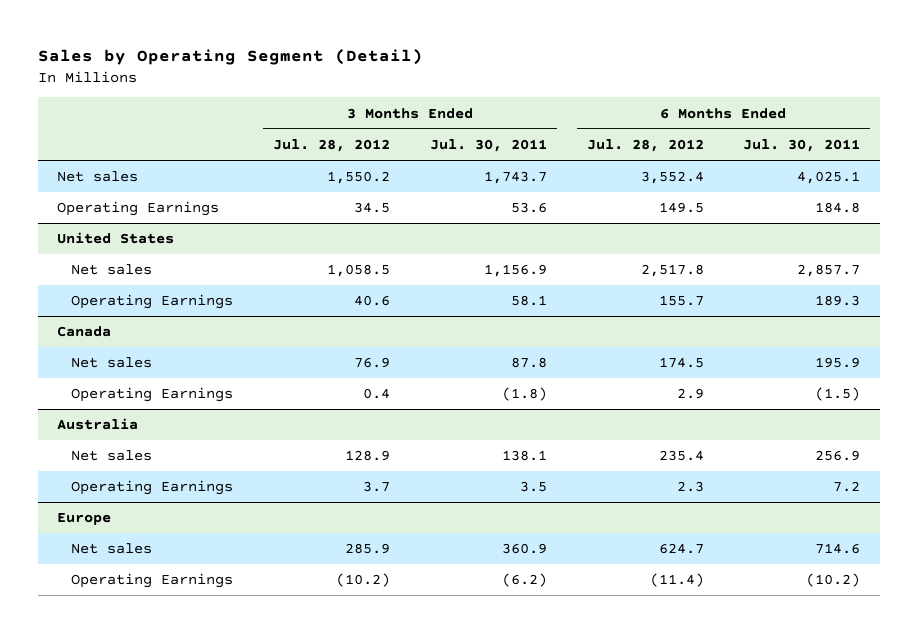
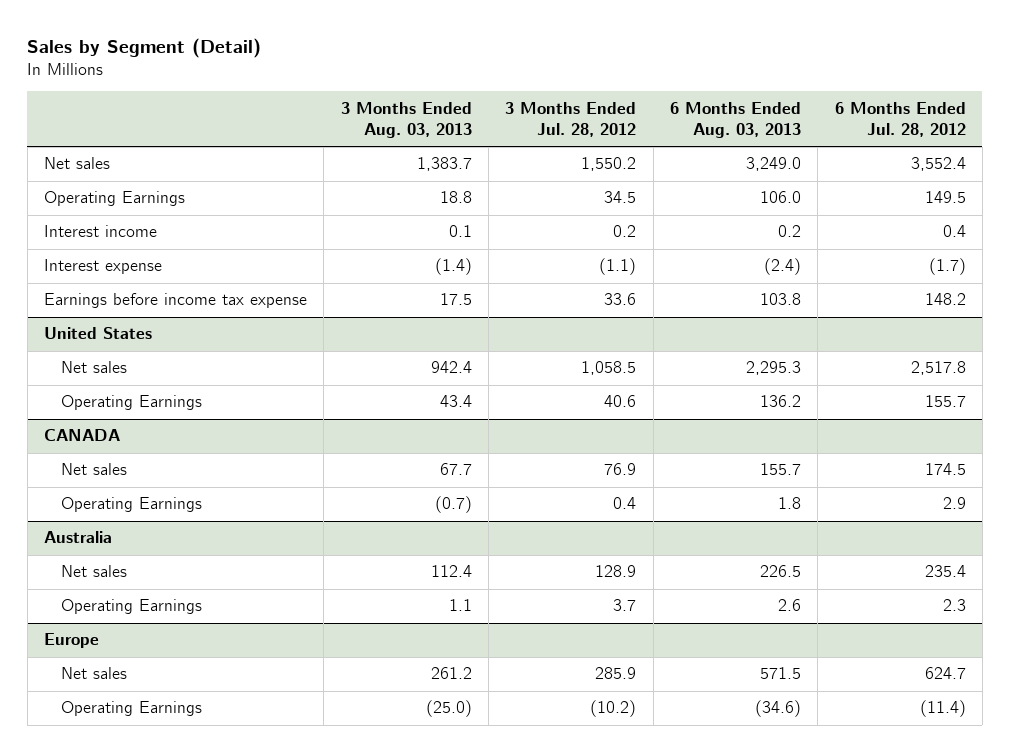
[37,49,423,66] Sales by Operating Segment (Detail) -> [27,37,262,58] Sales by Segment (Detail)
[429,138,547,152] Jul. 30, 2011 -> none
[743,138,861,152] Jul. 30, 2011 -> none
none -> [340,101,472,139] 3 Months Ended Aug. 03, 2013
none -> [669,101,801,139] 6 Months Ended Aug. 03, 2013
none -> [43,225,157,238] Interest income
none -> [43,259,162,275] Interest expense
none -> [43,293,307,309] Earnings before income tax expense
[57,326,112,338] Canada -> [43,429,120,442] CANADA

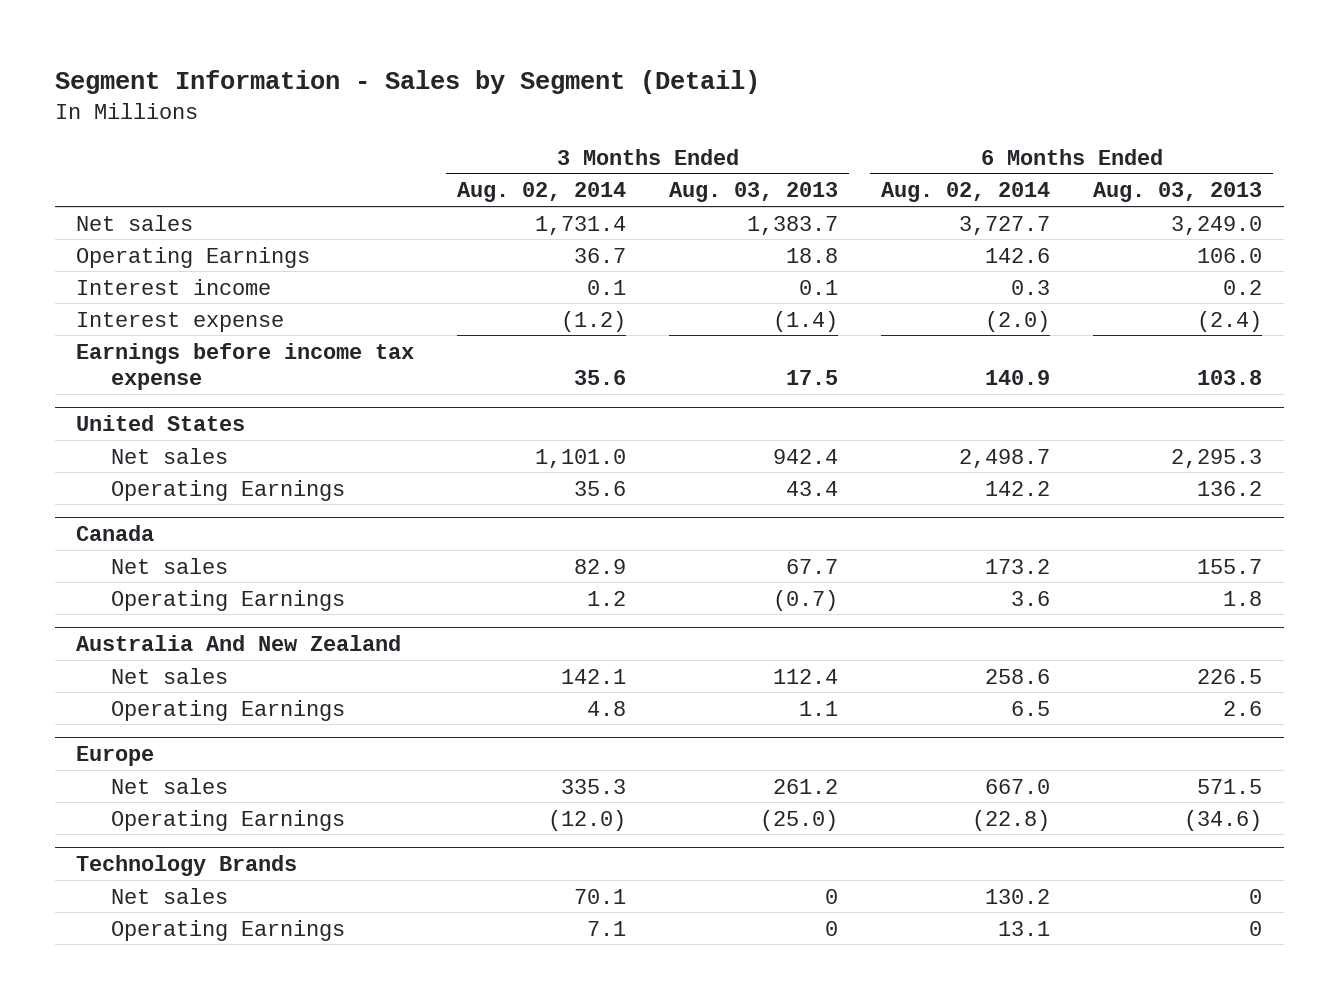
[27,37,262,58] Sales by Segment (Detail) -> [54,70,760,95] Segment Information - Sales by Segment (Detail)
[505,101,637,138] 3 Months Ended Jul. 28, 2012 -> none
[834,101,966,138] 6 Months Ended Jul. 28, 2012 -> none
none -> [457,182,627,203] Aug. 02, 2014
none -> [881,182,1051,203] Aug. 02, 2014
[43,429,120,442] CANADA -> [76,524,155,541] Canada
[43,531,112,544] Australia -> none
none -> [76,634,402,651] Australia And New Zealand
none -> [76,854,298,876] Technology Brands
none -> [110,887,228,904] Net sales
none -> [110,919,345,941] Operating Earnings

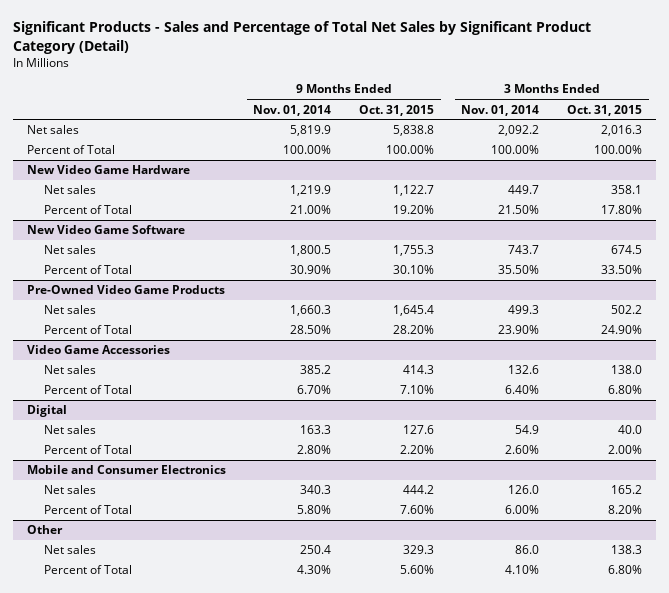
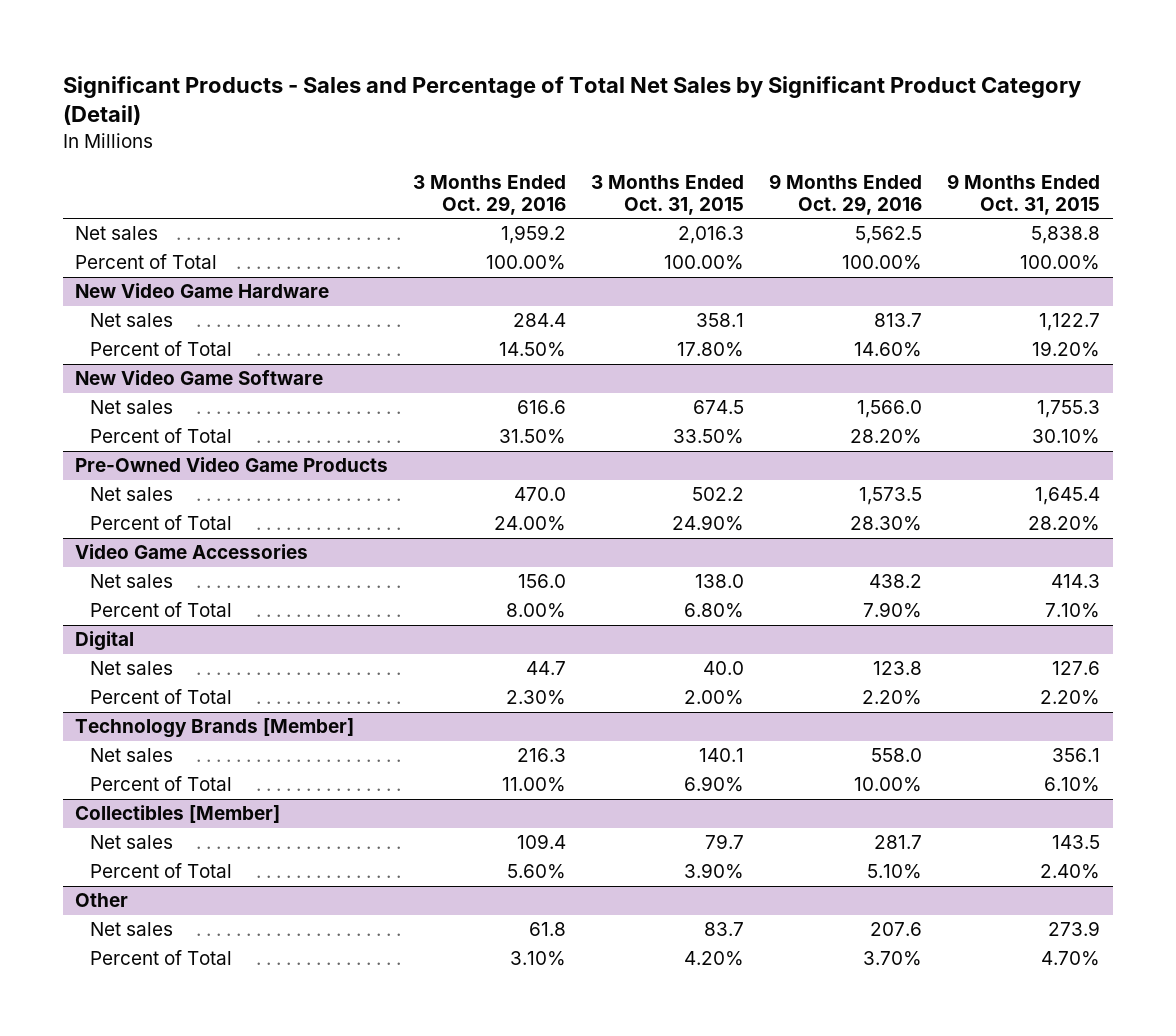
[253,104,332,116] Nov. 01, 2014 -> none
[461,104,540,116] Nov. 01, 2014 -> none
none -> [413,174,567,215] 3 Months Ended Oct. 29, 2016
none -> [769,173,923,215] 9 Months Ended Oct. 29, 2016
[26,465,226,475] Mobile and Consumer Electronics -> none
none -> [75,718,355,739] Technology Brands [Member]
[402,485,434,495] 444.2 -> [1052,748,1101,763] 356.1
[610,485,642,495] 165.2 -> [699,748,745,763] 140.1
[399,505,434,515] 7.60% -> [1044,777,1101,793] 6.10%
[607,505,642,515] 8.20% -> [684,776,745,793] 6.90%
none -> [75,805,281,824] Collectibles [Member]
none -> [89,835,173,850] Net sales
none -> [89,863,232,879] Percent of Total
[402,545,434,555] 329.3 -> [1048,921,1101,937] 273.9
[610,545,642,555] 138.3 -> [704,922,745,937] 83.7
[399,565,434,575] 5.60% -> [1041,951,1101,967] 4.70%
[607,565,642,575] 6.80% -> [684,951,745,967] 4.20%

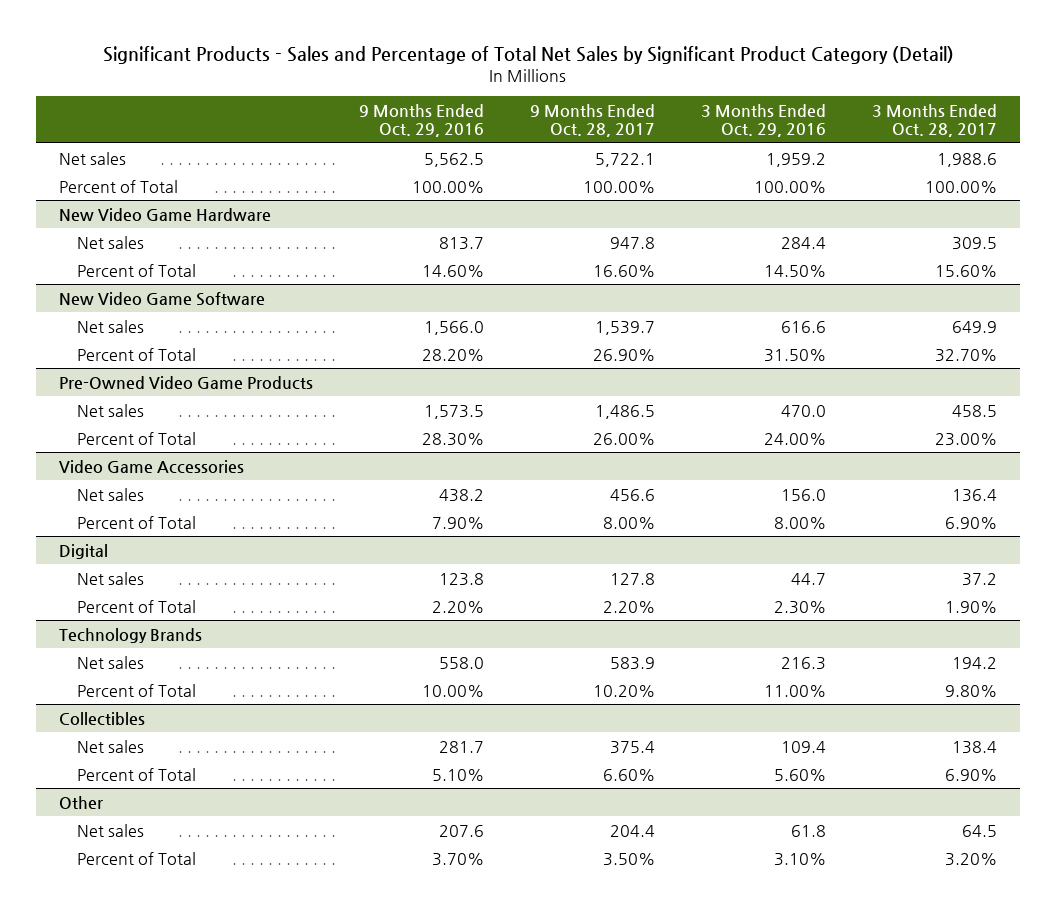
[591,174,745,215] 3 Months Ended Oct. 31, 2015 -> none
[947,173,1101,215] 9 Months Ended Oct. 31, 2015 -> none
none -> [530,103,656,137] 9 Months Ended Oct. 28, 2017
none -> [872,103,998,137] 3 Months Ended Oct. 28, 2017
[75,718,355,739] Technology Brands [Member] -> [59,627,203,643] Technology Brands
[75,805,281,824] Collectibles [Member] -> [59,711,146,726] Collectibles

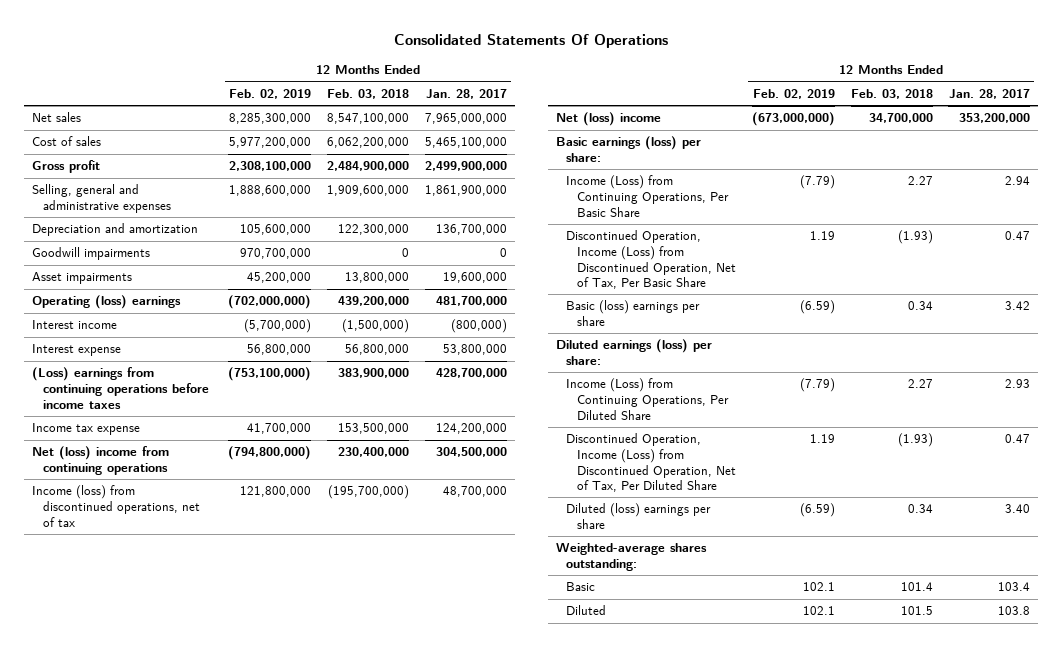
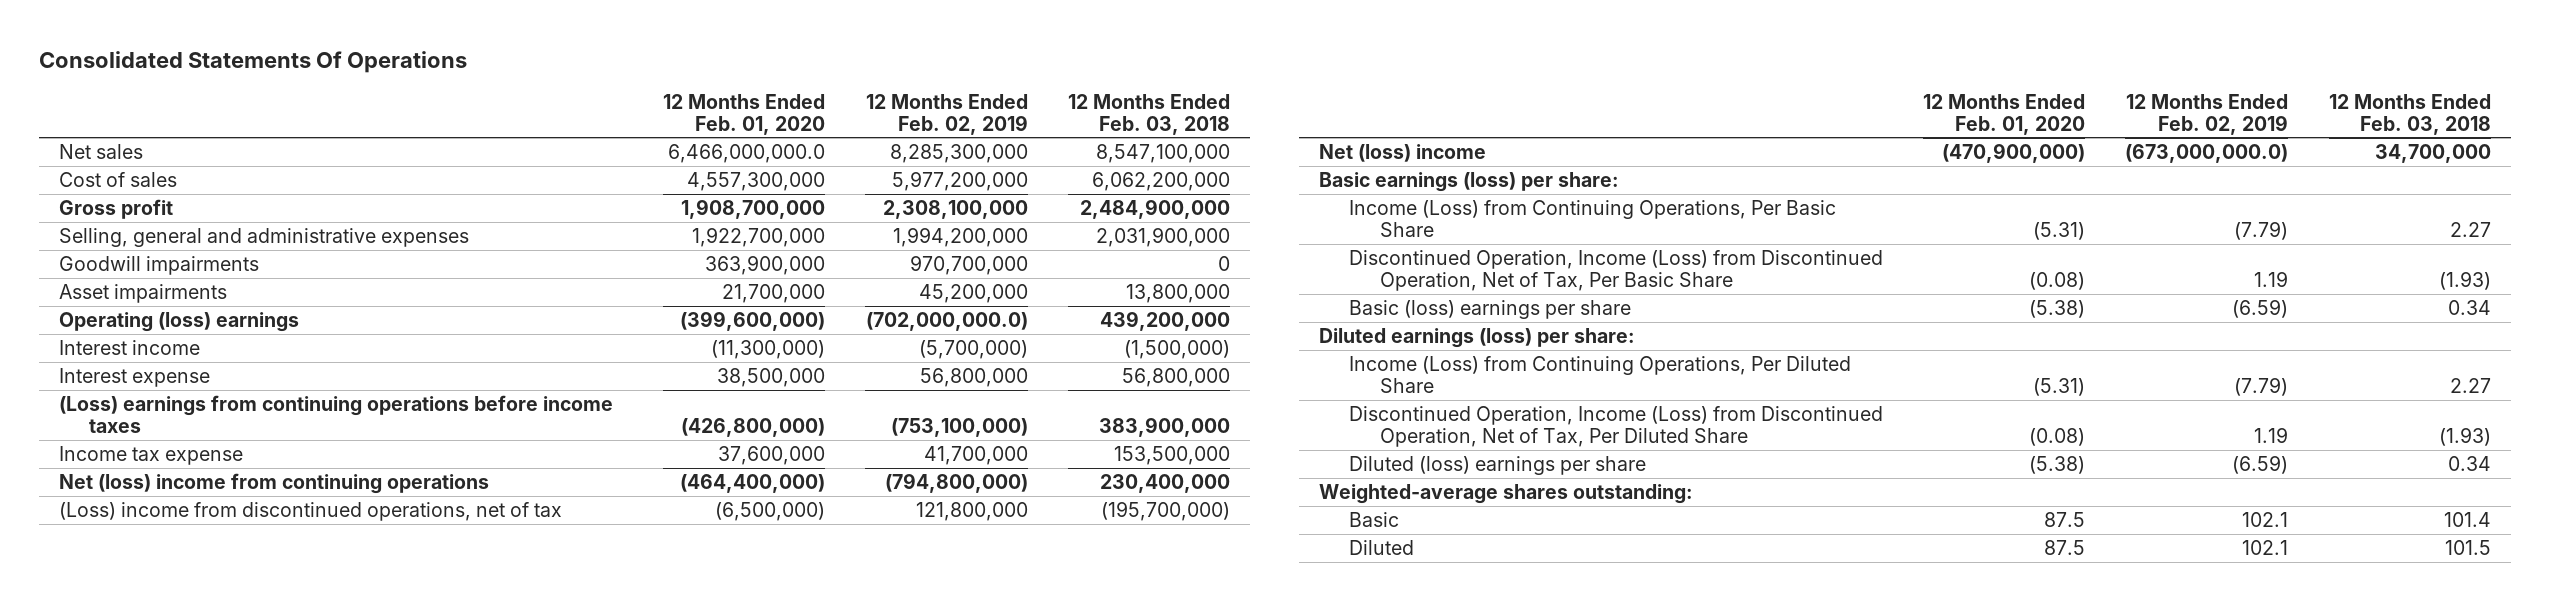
[425,88,507,99] Jan. 28, 2017 -> none
none -> [663,93,826,135] 12 Months Ended Feb. 01, 2020
[32,223,199,237] Depreciation and amortization -> none
[229,185,312,197] 1,888,600,000 -> [893,226,1029,247] 1,994,200,000
[327,185,410,197] 1,909,600,000 -> [1096,226,1231,247] 2,031,900,000
[228,295,312,310] (702,000,000) -> [866,311,1029,331] (702,000,000.0)
[32,485,200,527] Income (loss) from discontinued operations, net of tax -> [58,501,562,521] (Loss) income from discontinued operations, net of tax
[751,112,835,127] (673,000,000) -> [2125,143,2289,163] (673,000,000.0)

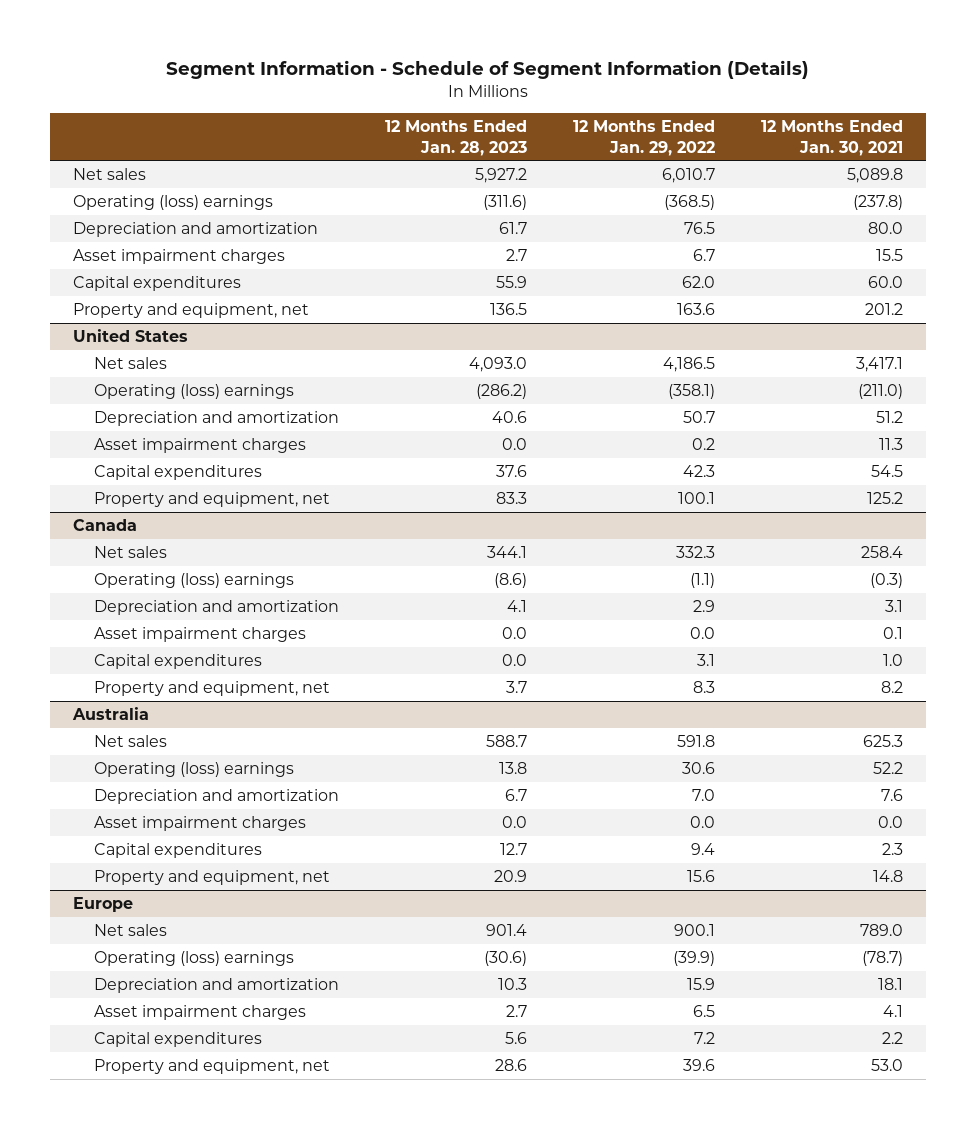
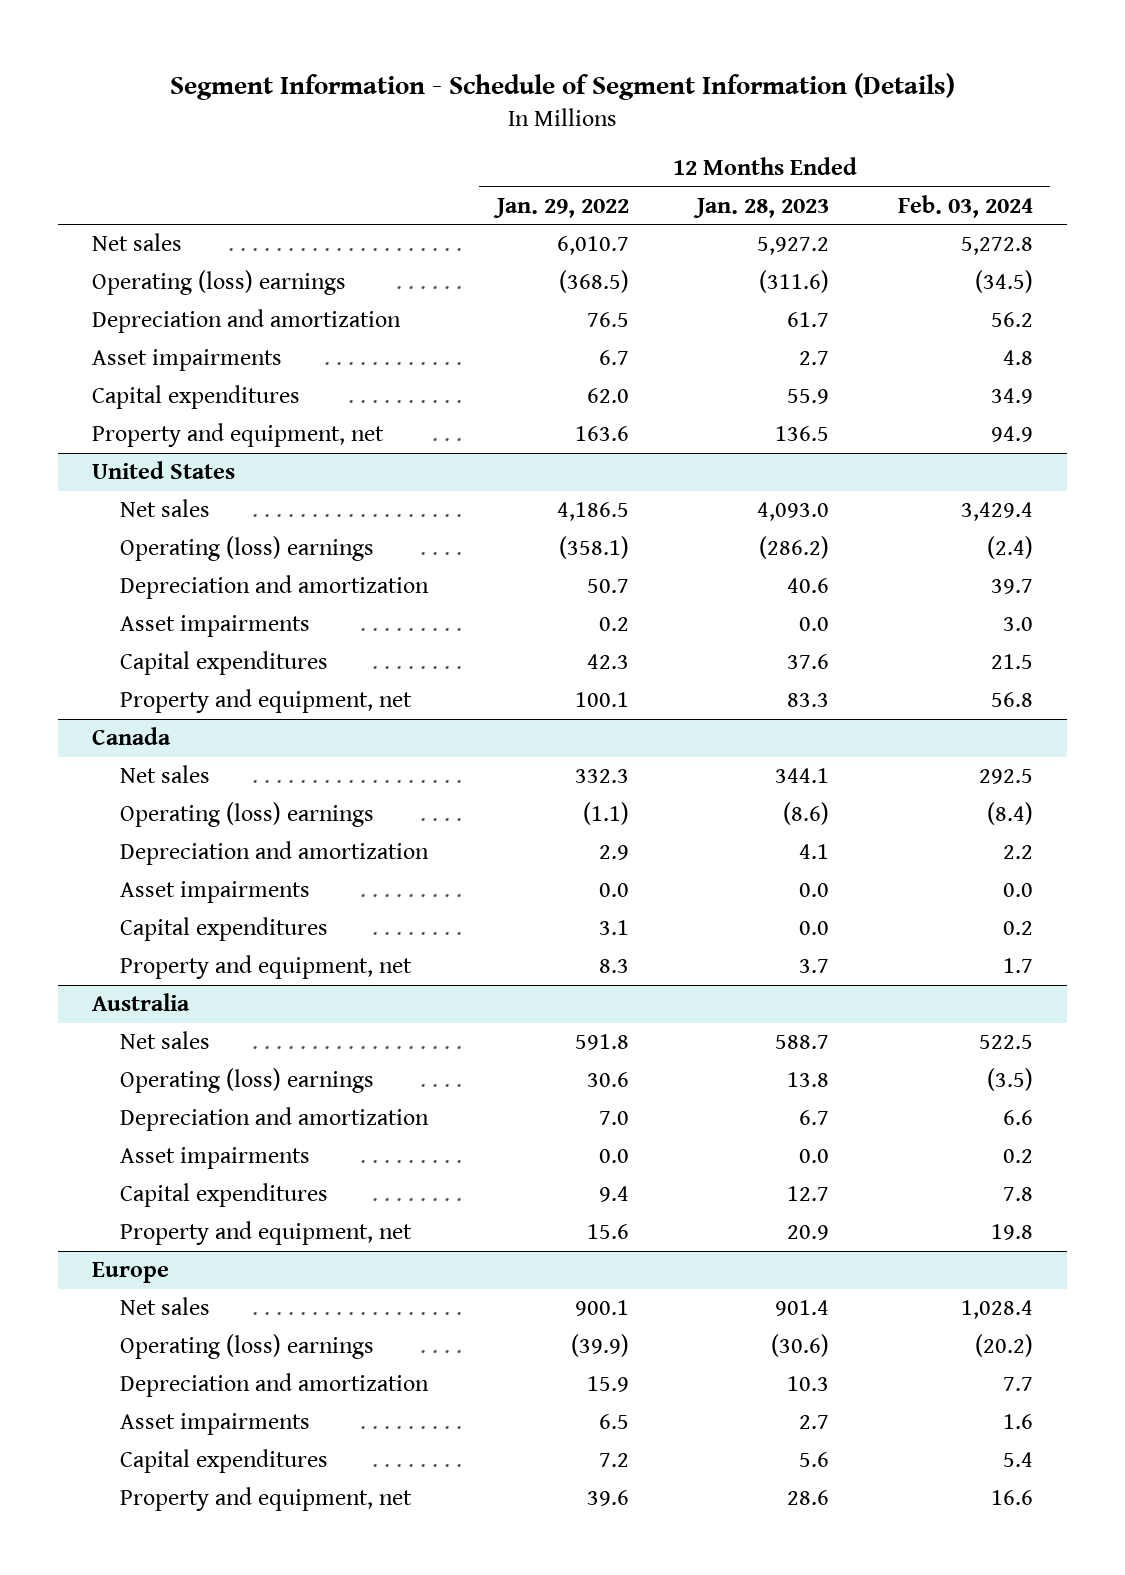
[760,119,903,156] 12 Months Ended Jan. 30, 2021 -> none
none -> [898,194,1034,218] Feb. 03, 2024
[72,249,285,265] Asset impairment charges -> [92,349,283,372] Asset impairments
[93,438,306,454] Asset impairment charges -> [119,615,310,638] Asset impairments
[93,627,306,643] Asset impairment charges -> [119,881,310,904] Asset impairments
[93,816,306,832] Asset impairment charges -> [119,1147,310,1170] Asset impairments
[93,1005,306,1021] Asset impairment charges -> [119,1413,310,1436] Asset impairments

